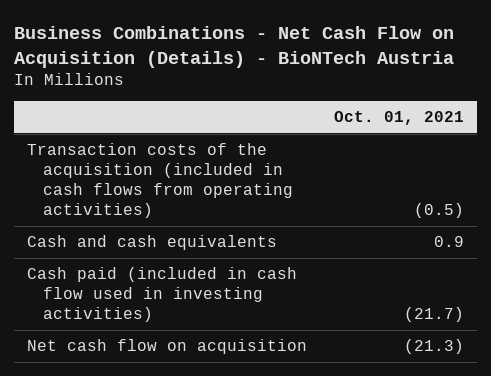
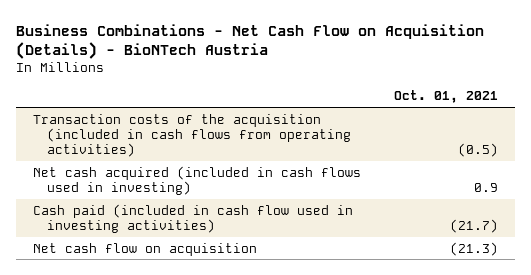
[27,235,278,251] Cash and cash equivalents -> [33,165,362,195] Net cash acquired (included in cash flows used in investing)

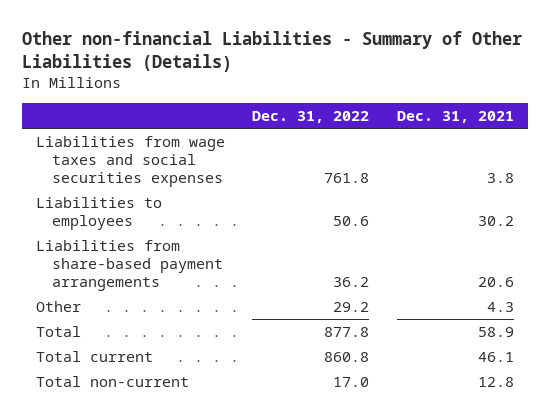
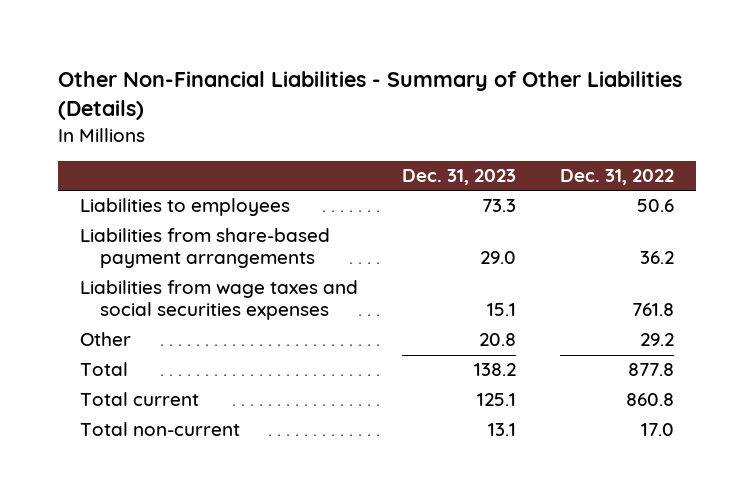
[22,31,523,73] Other non-financial Liabilities - Summary of Other Liabilities (Details) -> [57,71,682,121] Other Non-Financial Liabilities - Summary of Other Liabilities (Details)
[396,111,514,124] Dec. 31, 2021 -> none
none -> [401,169,516,186] Dec. 31, 2023
[35,135,225,188] Liabilities from wage taxes and social securities expenses -> [79,280,358,321] Liabilities from wage taxes and social securities expenses

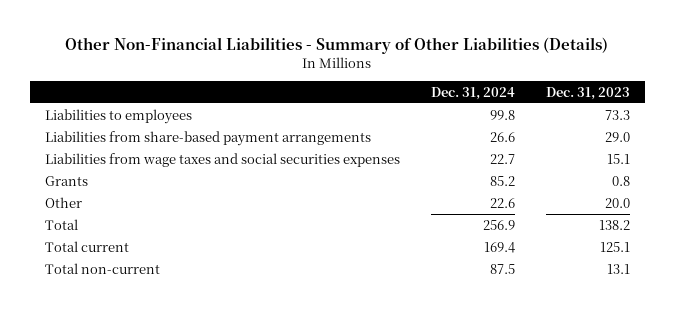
[560,169,675,186] Dec. 31, 2022 -> none
none -> [430,86,515,100] Dec. 31, 2024
none -> [45,175,89,186] Grants
[478,333,516,347] 20.8 -> [604,197,630,208] 20.0

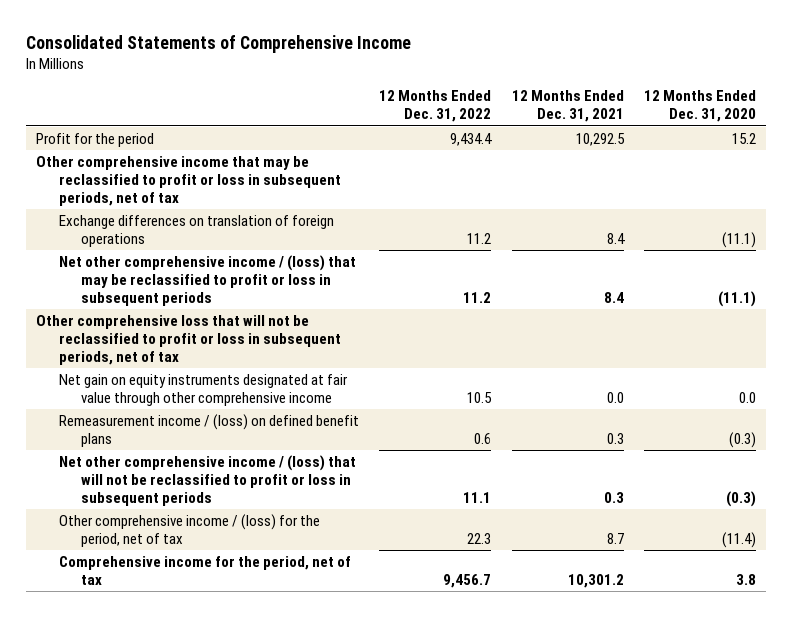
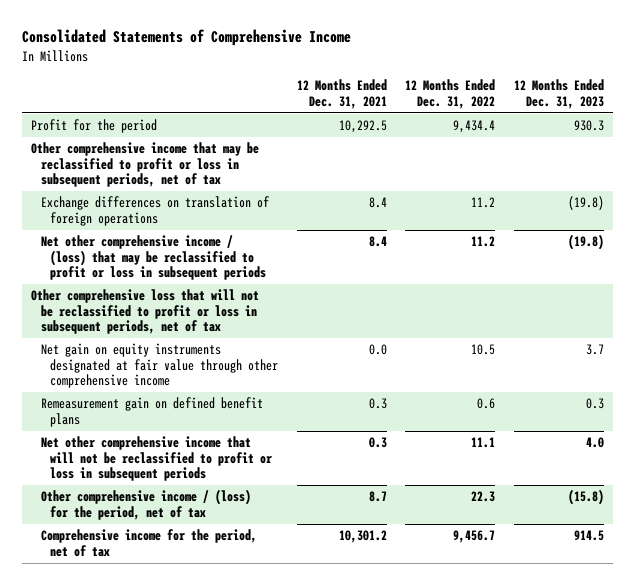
[644,90,757,123] 12 Months Ended Dec. 31, 2020 -> none
none -> [513,79,604,109] 12 Months Ended Dec. 31, 2023
[58,413,359,447] Remeasurement income / (loss) on defined benefit plans -> [40,397,263,427] Remeasurement gain on defined benefit plans
[58,454,356,506] Net other comprehensive income / (loss) that will not be reclassified to profit or loss in subsequent periods -> [40,436,273,482] Net other comprehensive income that will not be reclassified to profit or loss in subsequent periods

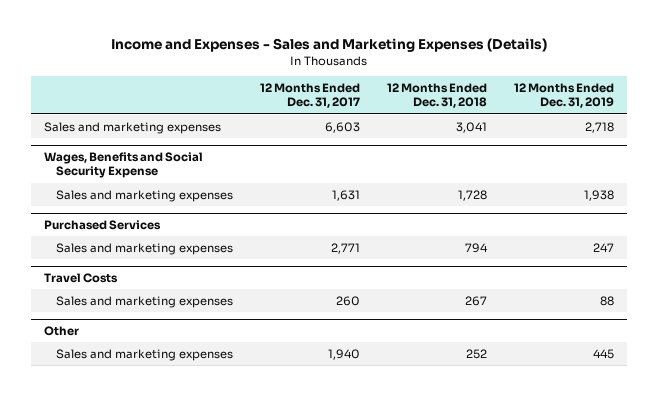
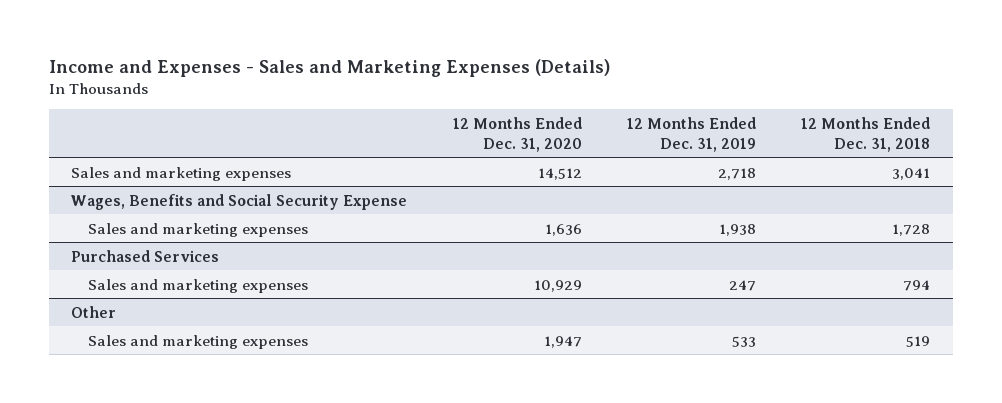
[259,83,360,109] 12 Months Ended Dec. 31, 2017 -> none
none -> [452,117,582,152] 12 Months Ended Dec. 31, 2020
[44,273,119,284] Travel Costs -> none
[56,295,234,308] Sales and marketing expenses -> none
[465,348,487,359] 252 -> [906,335,931,347] 519
[592,348,614,359] 445 -> [731,335,756,347] 533

